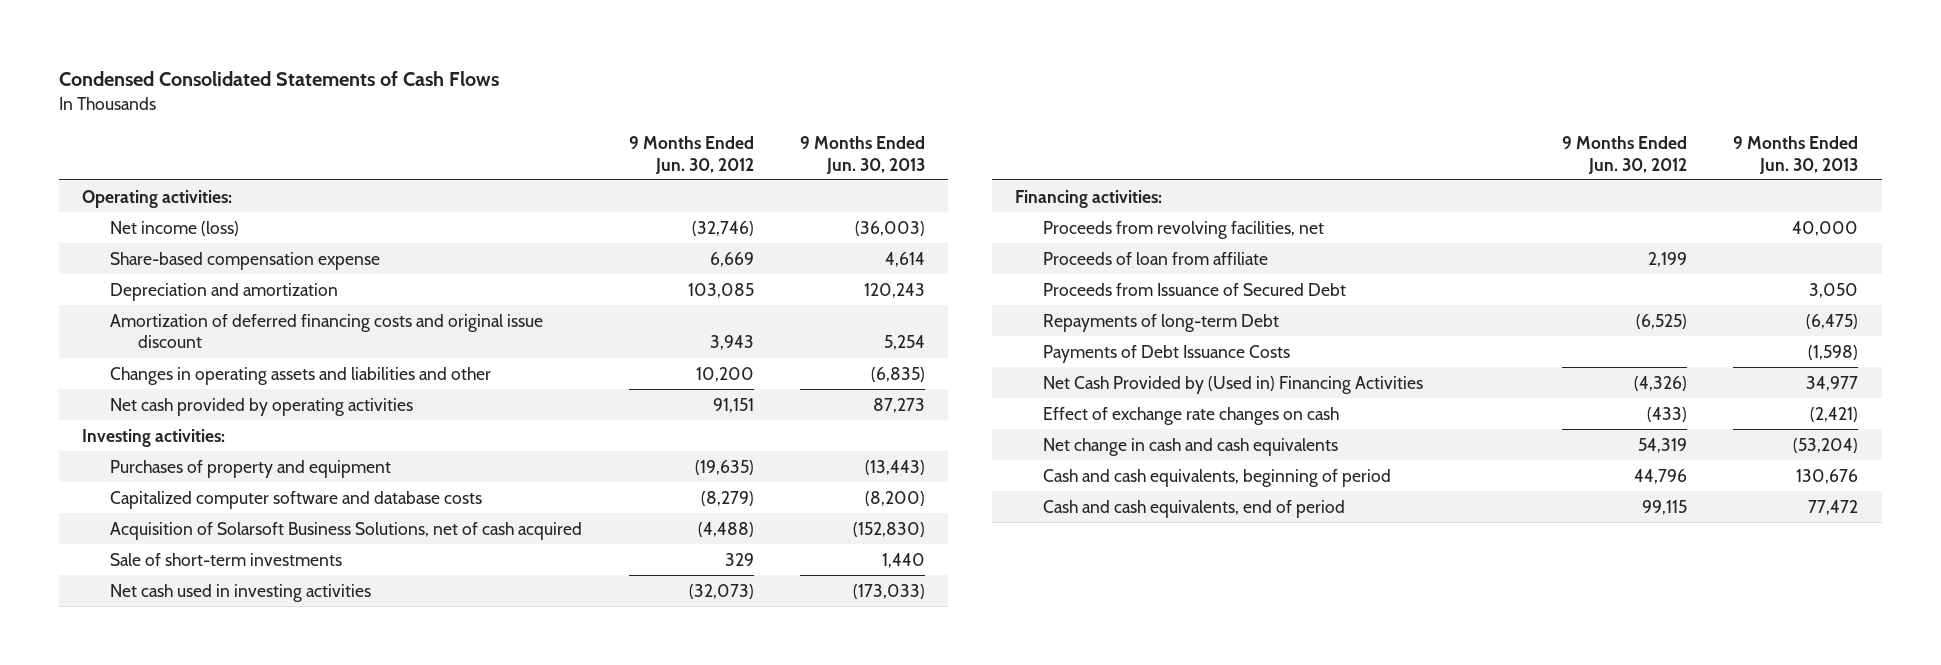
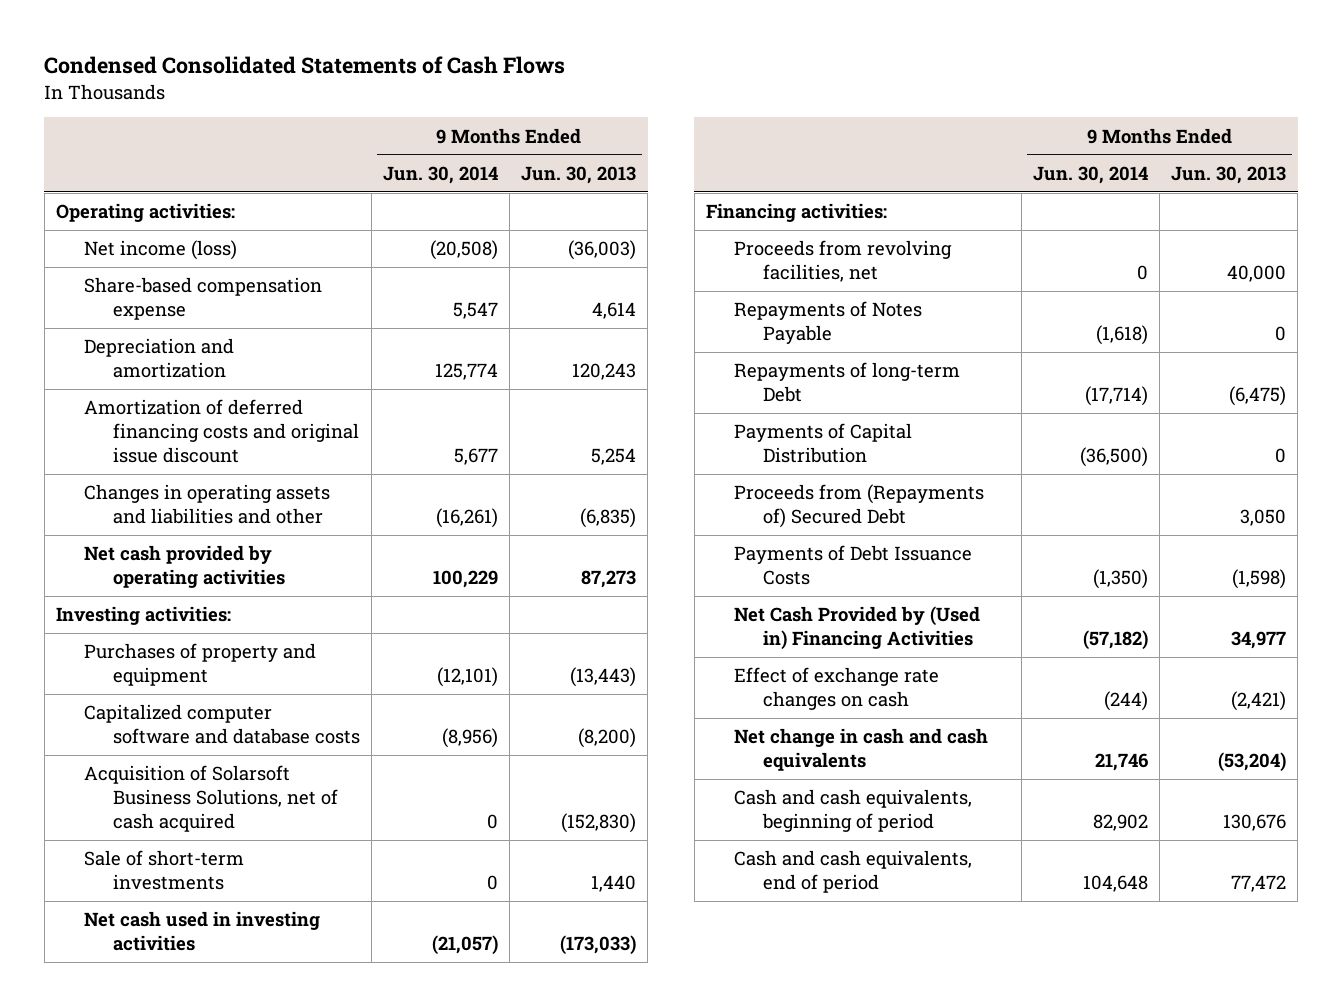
[628,136,754,174] 9 Months Ended Jun. 30, 2012 -> none
none -> [382,165,498,184] Jun. 30, 2014
[1043,251,1269,265] Proceeds of loan from affiliate -> none
[1043,282,1347,296] Proceeds from Issuance of Secured Debt -> none
none -> [734,301,923,345] Repayments of Notes Payable
none -> [734,423,913,464] Payments of Capital Distribution
none -> [734,484,985,529] Proceeds from (Repayments of) Secured Debt

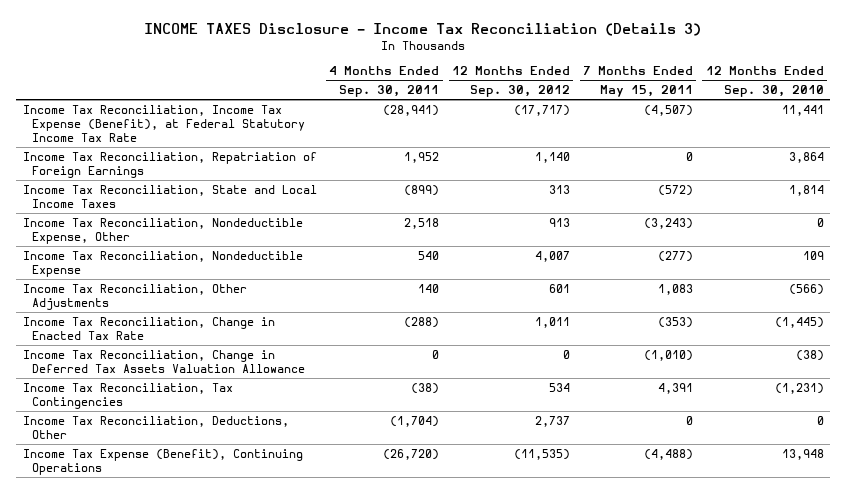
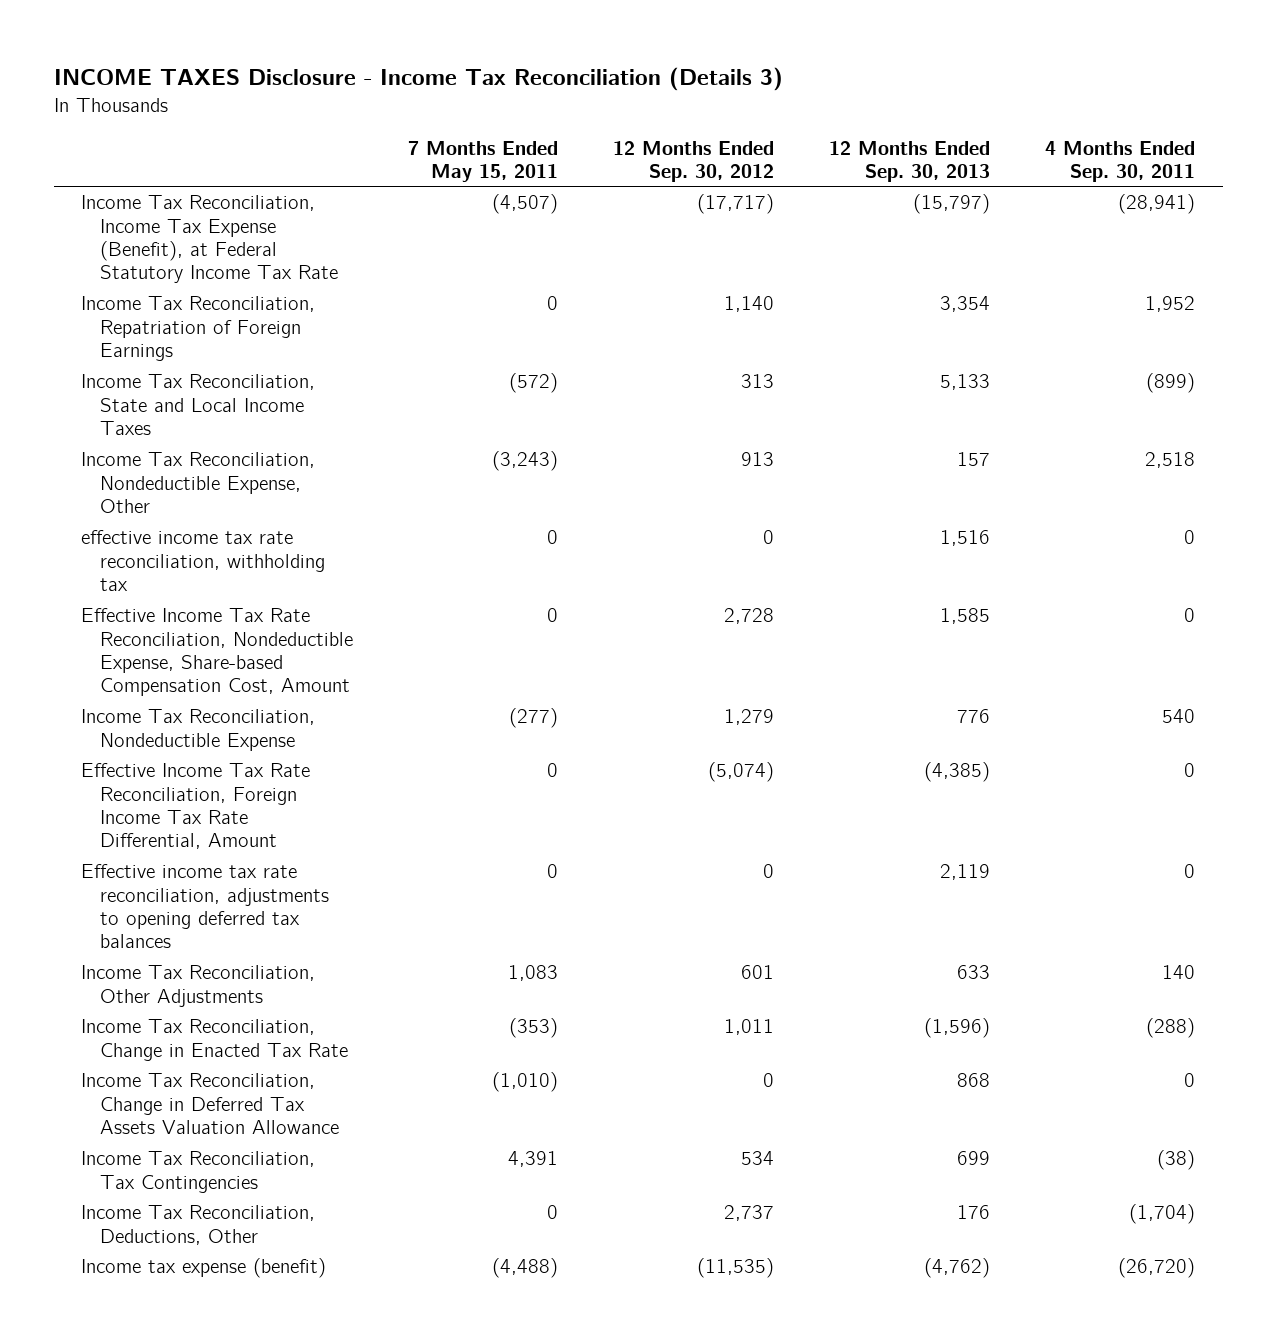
[723,85,824,98] Sep. 30, 2010 -> none
none -> [829,140,991,182] 12 Months Ended Sep. 30, 2013
none -> [81,530,325,591] effective income tax rate reconciliation, withholding tax
none -> [81,608,353,697] Effective Income Tax Rate Reconciliation, Nondeductible Expense, Share-based Compensation Cost, Amount
[535,250,571,262] 4,007 -> [723,709,774,726] 1,279
none -> [81,763,311,850] Effective Income Tax Rate Reconciliation, Foreign Income Tax Rate Differential, Amount
none -> [81,864,329,949] Effective income tax rate reconciliation, adjustments to opening deferred tax balances
[22,448,303,475] Income Tax Expense (Benefit), Continuing Operations -> [81,1258,327,1279] Income tax expense (benefit)

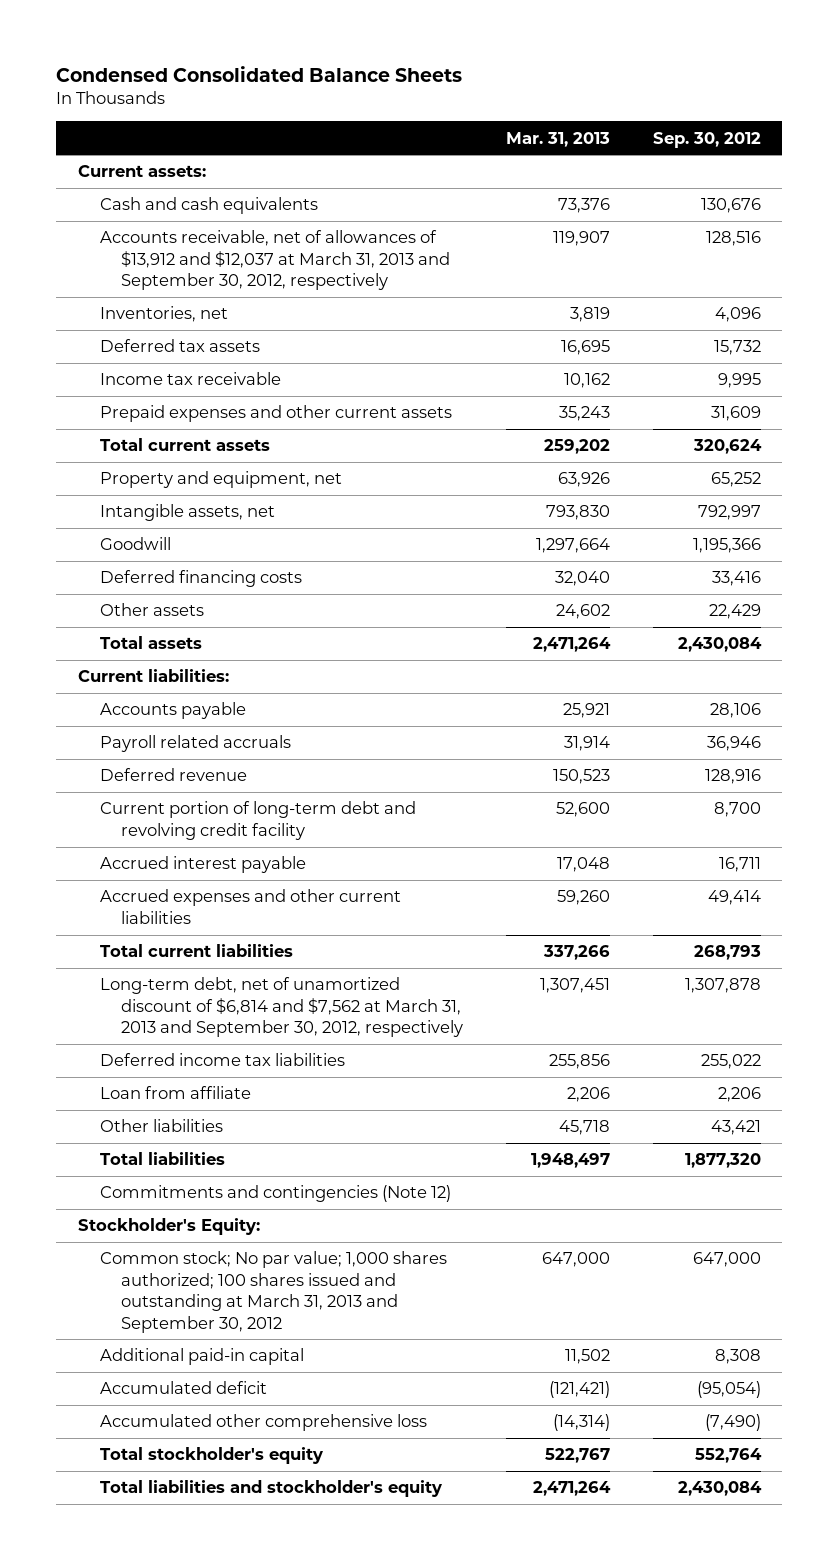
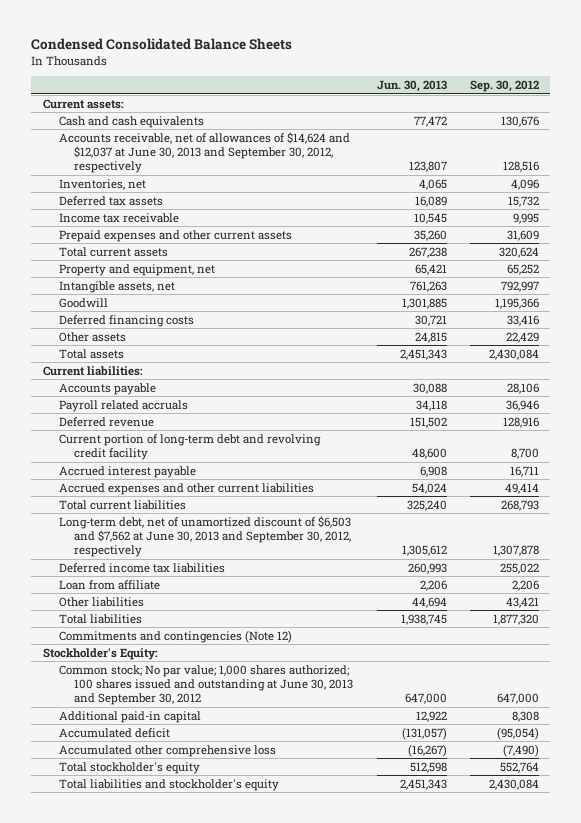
[506,131,611,147] Mar. 31, 2013 -> none
none -> [376,80,447,93] Jun. 30, 2013
[99,230,451,291] Accounts receivable, net of allowances of $13,912 and $12,037 at March 31, 2013 and September 30, 2012, respectively -> [58,131,350,174] Accounts receivable, net of allowances of $14,624 and $12,037 at June 30, 2013 and September 30, 2012, respectively
[99,977,464,1038] Long-term debt, net of unamortized discount of $6,814 and $7,562 at March 31, 2013 and September 30, 2012, respectively -> [58,515,352,558] Long-term debt, net of unamortized discount of $6,503 and $7,562 at June 30, 2013 and September 30, 2012, respectively
[99,1251,447,1333] Common stock; No par value; 1,000 shares authorized; 100 shares issued and outstanding at March 31, 2013 and September 30, 2012 -> [58,664,354,706] Common stock; No par value; 1,000 shares authorized; 100 shares issued and outstanding at June 30, 2013 and September 30, 2012

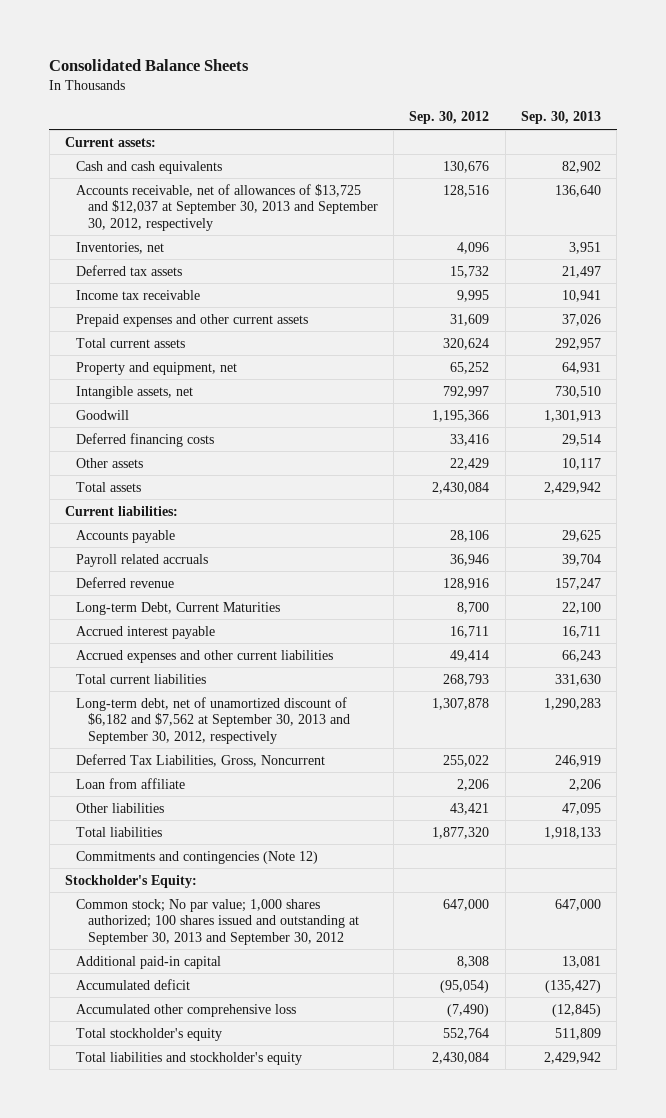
[31,38,293,51] Condensed Consolidated Balance Sheets -> [49,59,250,72] Consolidated Balance Sheets
[376,80,447,93] Jun. 30, 2013 -> none
none -> [520,111,601,125] Sep. 30, 2013
[58,131,350,174] Accounts receivable, net of allowances of $14,624 and $12,037 at June 30, 2013 and September 30, 2012, respectively -> [76,183,378,231] Accounts receivable, net of allowances of $13,725 and $12,037 at September 30, 2013 and September 30, 2012, respectively
[58,433,321,461] Current portion of long-term debt and revolving credit facility -> [76,601,281,615] Long-term Debt, Current Maturities
[58,515,352,558] Long-term debt, net of unamortized discount of $6,503 and $7,562 at June 30, 2013 and September 30, 2012, respectively -> [76,696,350,744] Long-term debt, net of unamortized discount of $6,182 and $7,562 at September 30, 2013 and September 30, 2012, respectively
[58,562,225,573] Deferred income tax liabilities -> [76,753,326,767] Deferred Tax Liabilities, Gross, Noncurrent
[58,664,354,706] Common stock; No par value; 1,000 shares authorized; 100 shares issued and outstanding at June 30, 2013 and September 30, 2012 -> [76,898,359,945] Common stock; No par value; 1,000 shares authorized; 100 shares issued and outstanding at September 30, 2013 and September 30, 2012

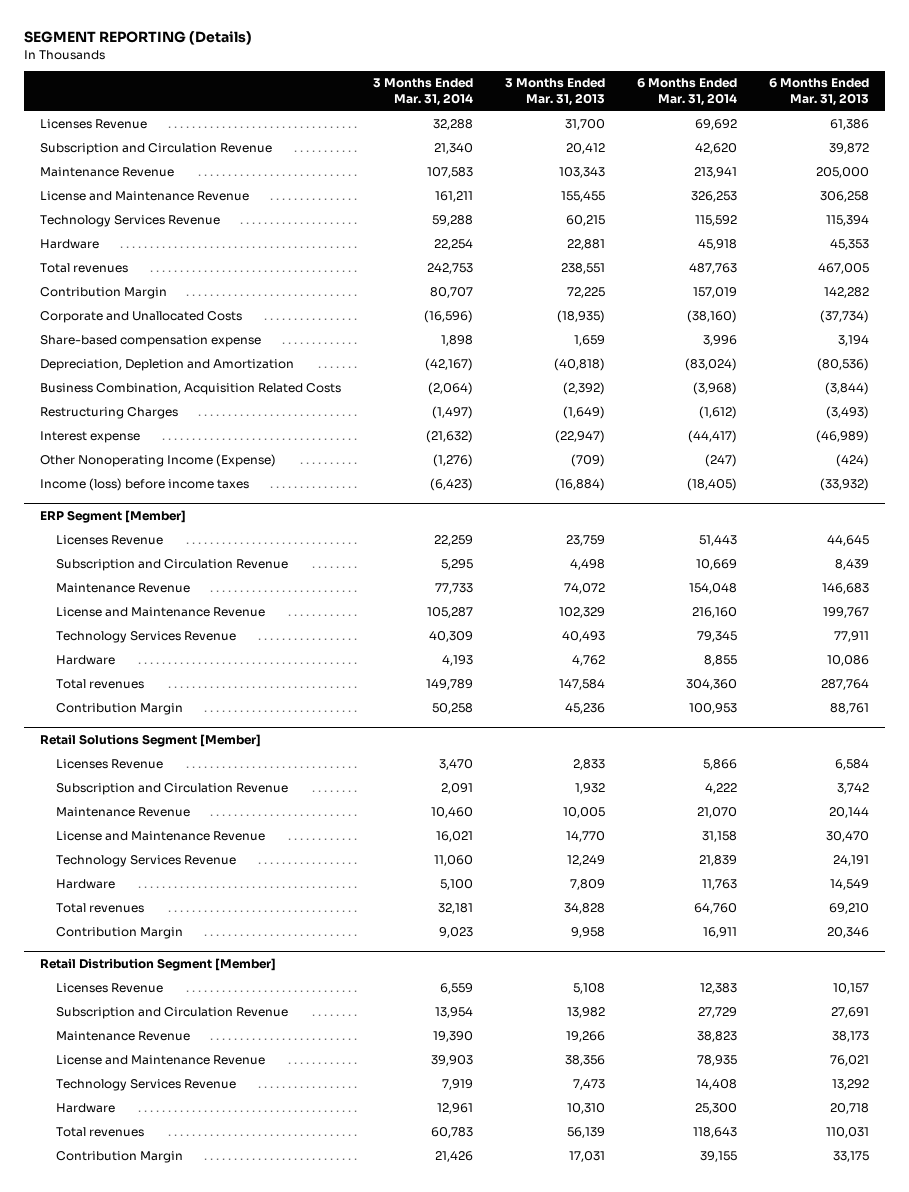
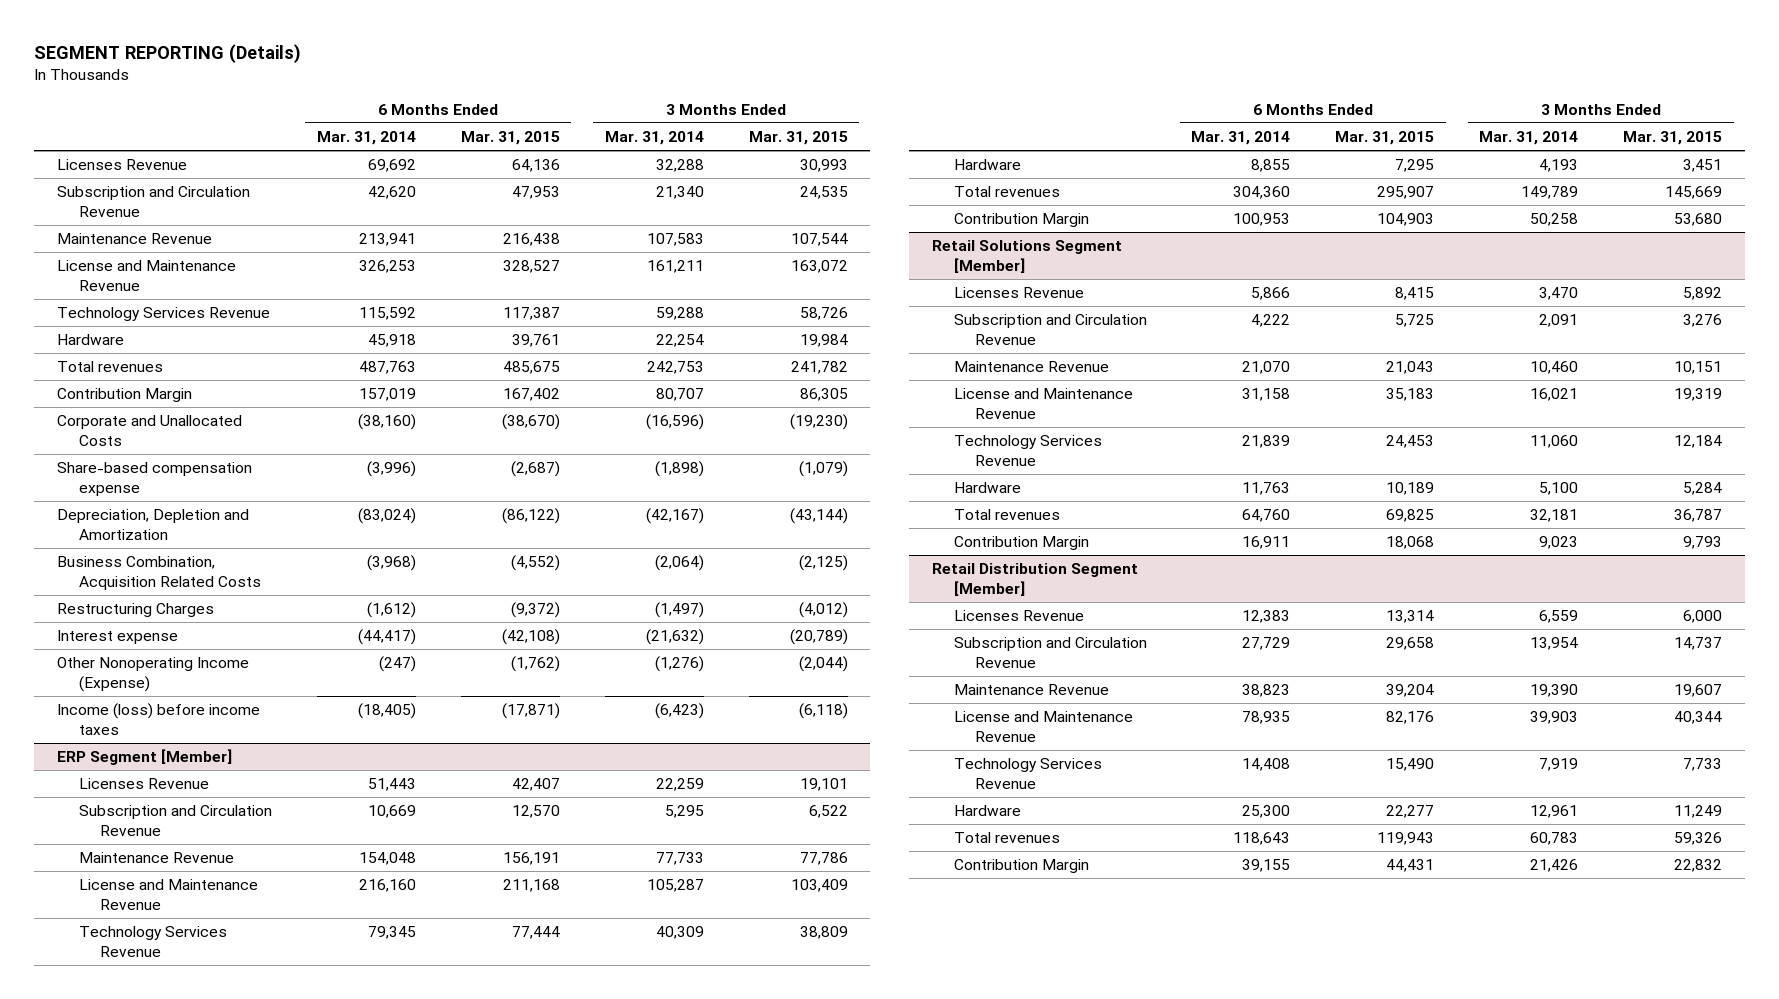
[504,78,605,106] 3 Months Ended Mar. 31, 2013 -> none
[769,78,870,106] 6 Months Ended Mar. 31, 2013 -> none
none -> [460,131,560,146] Mar. 31, 2015
none -> [748,131,848,146] Mar. 31, 2015
[440,335,473,347] 1,898 -> [654,461,704,478] (1,898)
[703,335,738,347] 3,996 -> [366,461,416,478] (3,996)

